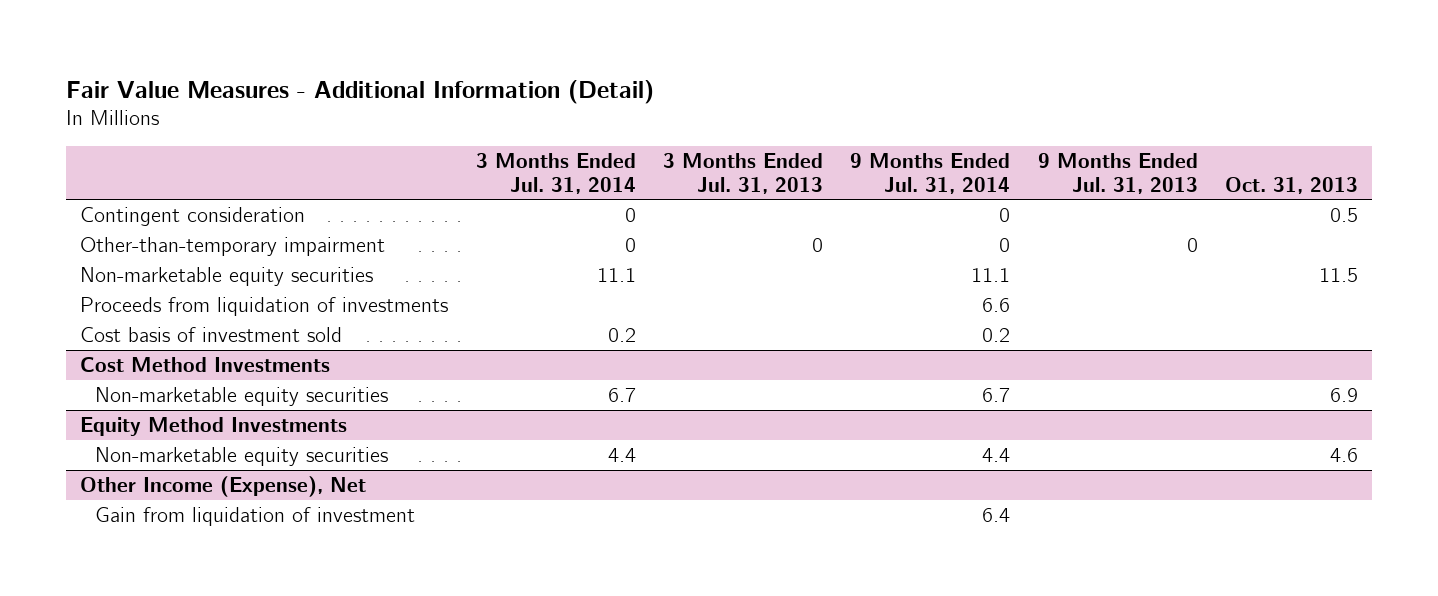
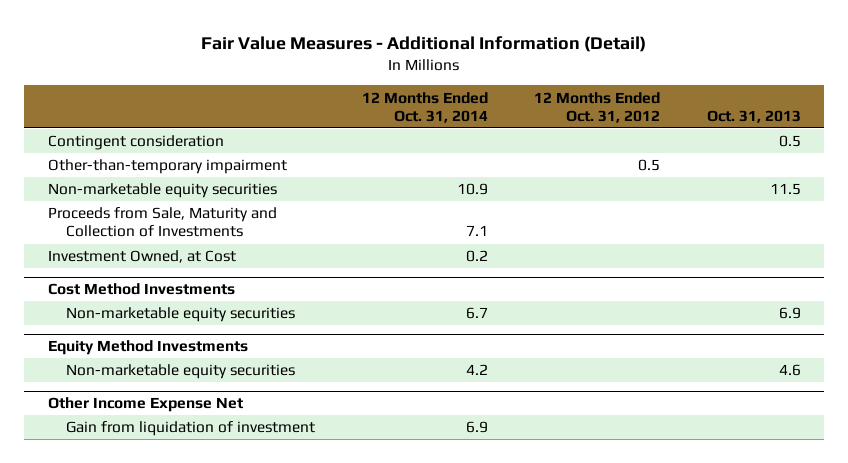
[475,152,636,194] 3 Months Ended Jul. 31, 2014 -> none
[662,152,823,194] 3 Months Ended Jul. 31, 2013 -> none
[850,152,1011,194] 9 Months Ended Jul. 31, 2014 -> none
[1037,152,1198,194] 9 Months Ended Jul. 31, 2013 -> none
none -> [361,91,488,123] 12 Months Ended Oct. 31, 2014
none -> [534,91,661,123] 12 Months Ended Oct. 31, 2012
[80,296,449,316] Proceeds from liquidation of investments -> [47,207,277,238] Proceeds from Sale, Maturity and Collection of Investments
[80,326,343,342] Cost basis of investment sold -> [47,250,236,264] Investment Owned, at Cost
[80,475,367,497] Other Income (Expense), Net -> [47,397,243,413] Other Income Expense Net

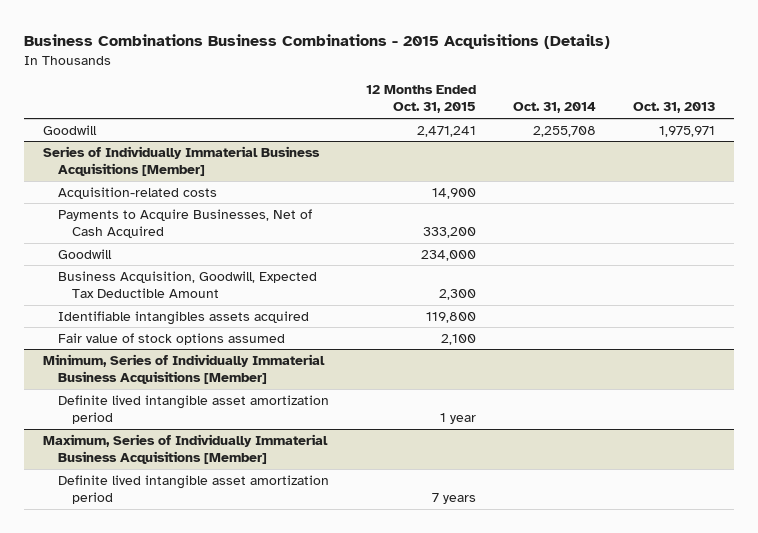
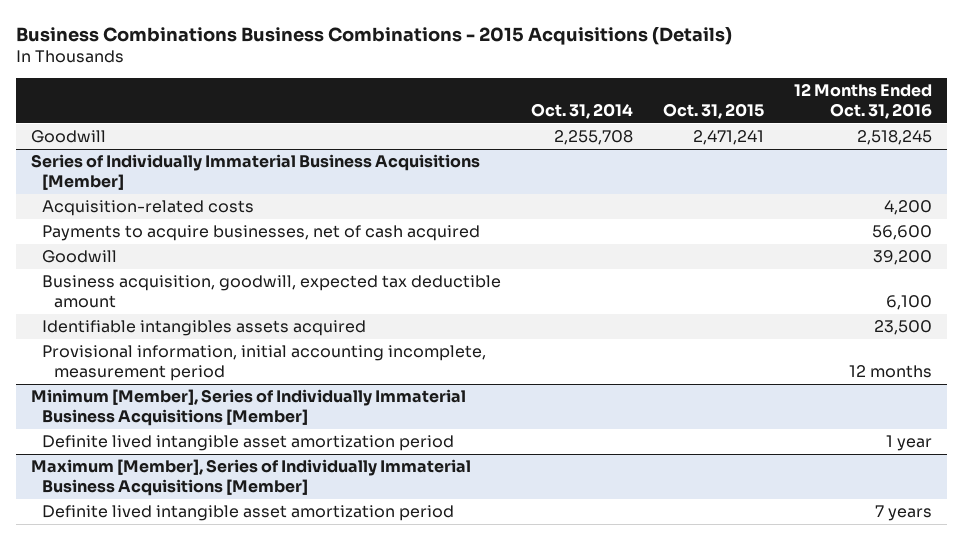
[365,85,476,114] 12 Months Ended Oct. 31, 2015 -> none
[633,102,716,114] Oct. 31, 2013 -> none
none -> [662,102,764,119] Oct. 31, 2015
none -> [793,82,932,119] 12 Months Ended Oct. 31, 2016
[57,208,312,239] Payments to Acquire Businesses, Net of Cash Acquired -> [42,225,481,242] Payments to acquire businesses, net of cash acquired
[57,270,317,299] Business Acquisition, Goodwill, Expected Tax Deductible Amount -> [42,275,502,309] Business acquisition, goodwill, expected tax deductible amount
[57,332,285,345] Fair value of stock options assumed -> none
none -> [42,345,487,382] Provisional information, initial accounting incomplete, measurement period
[42,353,325,385] Minimum, Series of Individually Immaterial Business Acquisitions [Member] -> [31,389,467,427] Minimum [Member], Series of Individually Immaterial Business Acquisitions [Member]
[42,433,328,465] Maximum, Series of Individually Immaterial Business Acquisitions [Member] -> [31,459,472,497] Maximum [Member], Series of Individually Immaterial Business Acquisitions [Member]

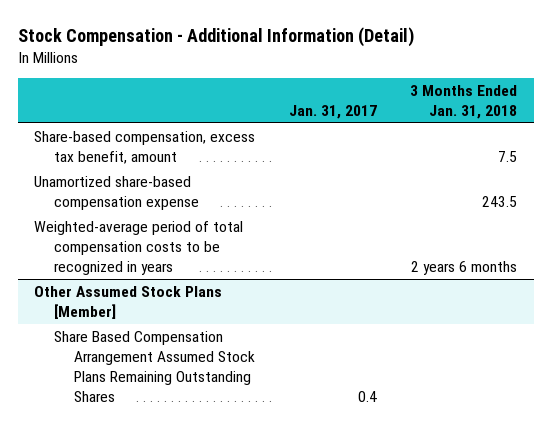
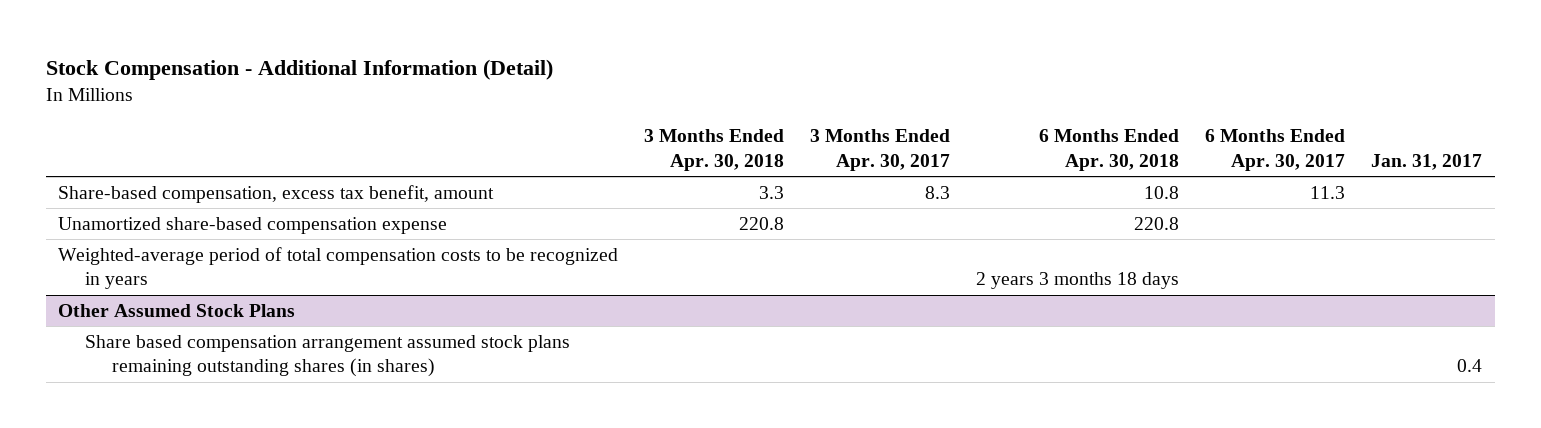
[409,85,517,120] 3 Months Ended Jan. 31, 2018 -> none
none -> [644,129,785,172] 3 Months Ended Apr. 30, 2018
none -> [810,129,951,172] 3 Months Ended Apr. 30, 2017
none -> [1039,129,1180,172] 6 Months Ended Apr. 30, 2018
none -> [1205,129,1346,172] 6 Months Ended Apr. 30, 2017
[34,285,223,319] Other Assumed Stock Plans [Member] -> [58,303,296,317] Other Assumed Stock Plans
[54,330,256,402] Share Based Compensation Arrangement Assumed Stock Plans Remaining Outstanding Shares -> [85,334,571,378] Share based compensation arrangement assumed stock plans remaining outstanding shares (in shares)

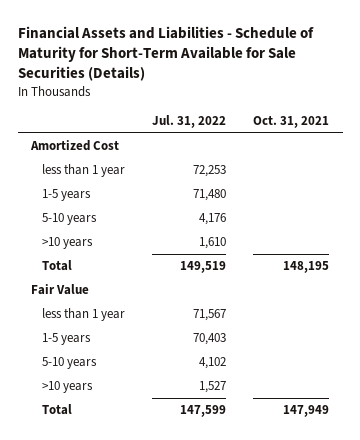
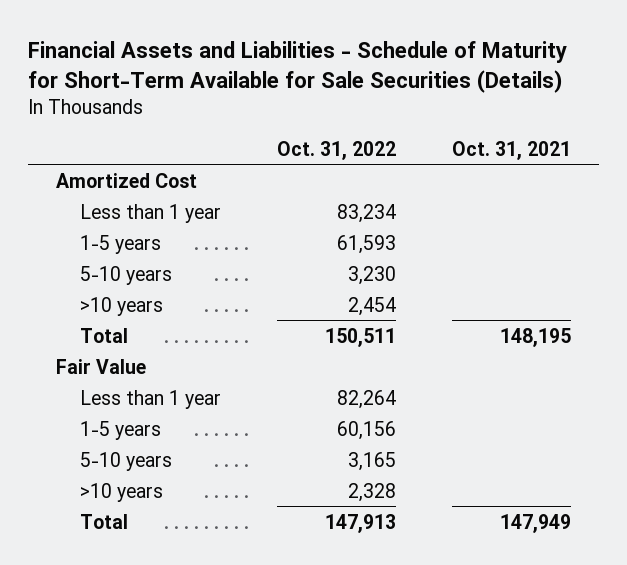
[152,114,227,128] Jul. 31, 2022 -> none
none -> [277,140,397,160] Oct. 31, 2022
[42,164,126,178] less than 1 year -> [80,203,222,223] Less than 1 year
[42,308,126,322] less than 1 year -> [80,389,222,409] Less than 1 year

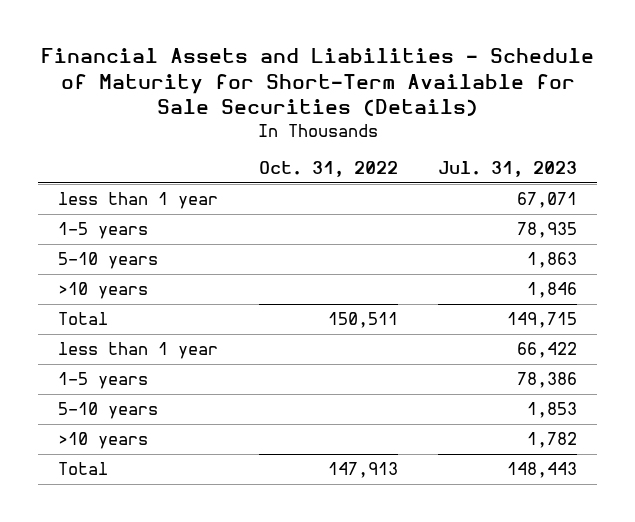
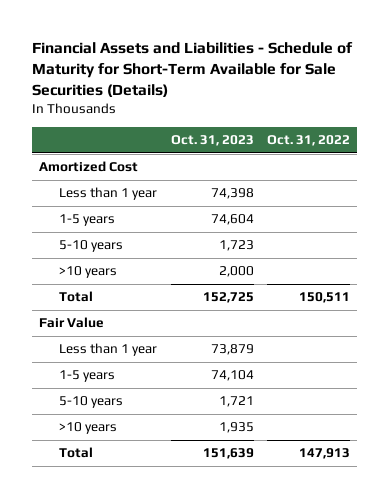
[437,160,577,177] Jul. 31, 2023 -> none
none -> [170,135,254,147] Oct. 31, 2023
none -> [38,161,138,173] Amortized Cost
[58,192,219,210] less than 1 year -> [59,187,158,201] Less than 1 year
none -> [38,317,104,329] Fair Value
[58,342,219,360] less than 1 year -> [59,343,158,357] Less than 1 year

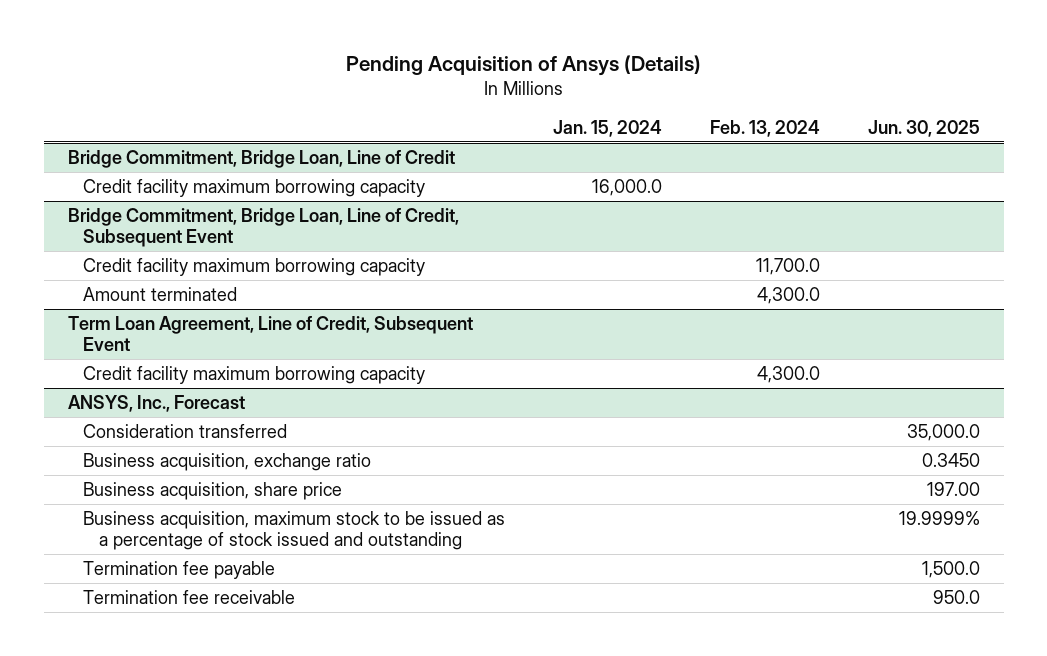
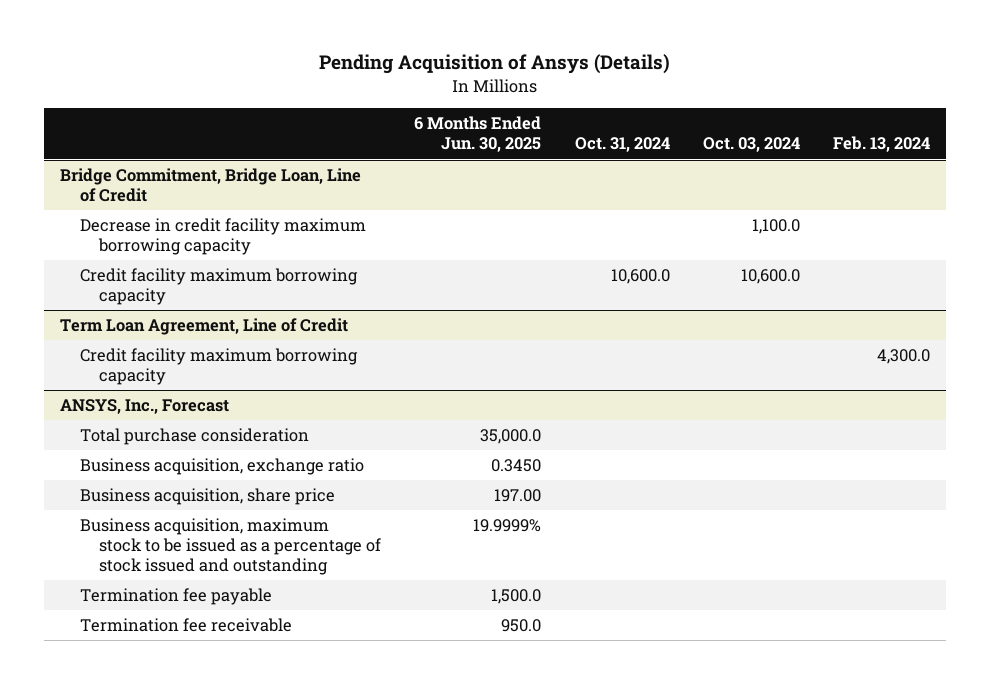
[553,119,663,137] Jan. 15, 2024 -> none
[867,119,980,137] Jun. 30, 2025 -> none
none -> [414,116,542,153] 6 Months Ended Jun. 30, 2025
none -> [574,137,670,153] Oct. 31, 2024
none -> [702,137,800,153] Oct. 03, 2024
none -> [79,218,366,256] Decrease in credit facility maximum borrowing capacity
[67,207,459,248] Bridge Commitment, Bridge Loan, Line of Credit, Subsequent Event -> none
[83,257,426,276] Credit facility maximum borrowing capacity -> none
[83,286,238,301] Amount terminated -> none
[67,315,473,352] Term Loan Agreement, Line of Credit, Subsequent Event -> [60,318,349,336] Term Loan Agreement, Line of Credit
[83,423,288,438] Consideration transferred -> [79,428,309,446] Total purchase consideration

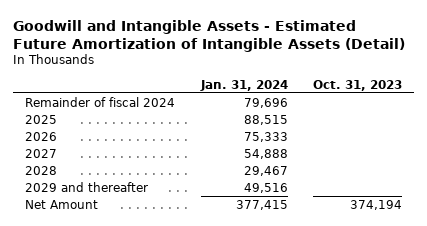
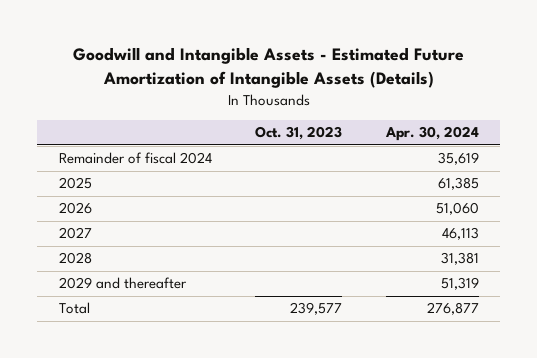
[12,19,405,52] Goodwill and Intangible Assets - Estimated Future Amortization of Intangible Assets (Detail) -> [72,47,464,89] Goodwill and Intangible Assets - Estimated Future Amortization of Intangible Assets (Details)
[199,79,288,91] Jan. 31, 2024 -> none
none -> [384,126,479,142] Apr. 30, 2024
[25,199,99,209] Net Amount -> none
none -> [58,302,90,315] Total

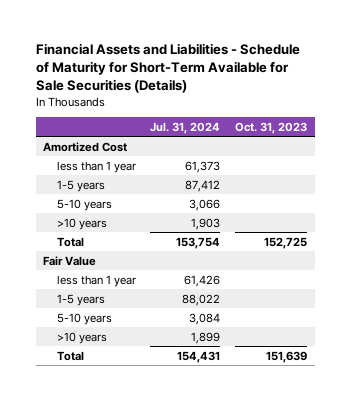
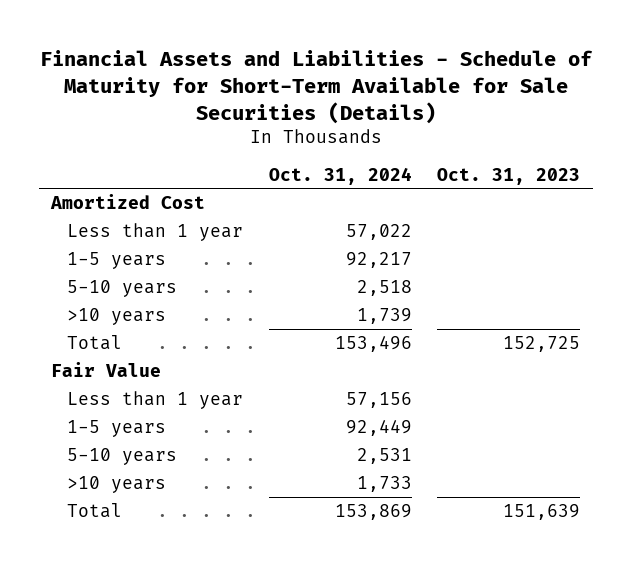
[150,121,221,134] Jul. 31, 2024 -> none
none -> [268,166,412,185] Oct. 31, 2024
[56,160,136,173] less than 1 year -> [67,223,244,242] Less than 1 year
[56,274,136,287] less than 1 year -> [67,391,244,410] Less than 1 year

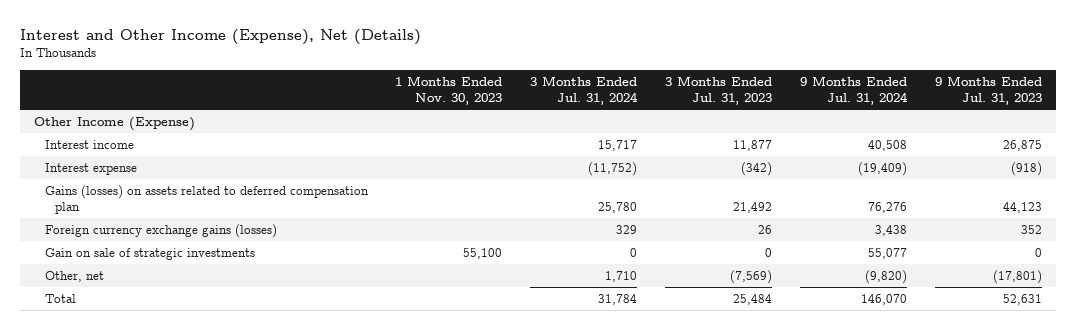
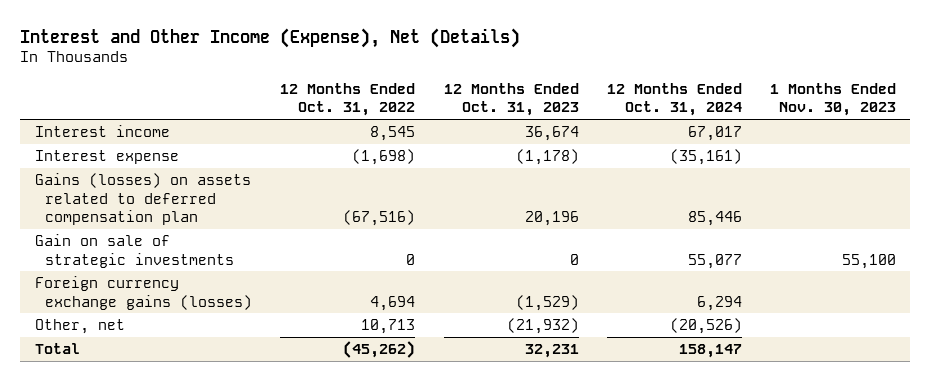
[530,75,639,105] 3 Months Ended Jul. 31, 2024 -> none
[665,75,773,105] 3 Months Ended Jul. 31, 2023 -> none
[800,75,909,105] 9 Months Ended Jul. 31, 2024 -> none
[935,75,1043,105] 9 Months Ended Jul. 31, 2023 -> none
none -> [280,82,416,117] 12 Months Ended Oct. 31, 2022
none -> [443,82,579,117] 12 Months Ended Oct. 31, 2023
none -> [606,82,742,117] 12 Months Ended Oct. 31, 2024
[33,116,195,131] Other Income (Expense) -> none
[44,223,277,238] Foreign currency exchange gains (losses) -> [34,275,252,310] Foreign currency exchange gains (losses)

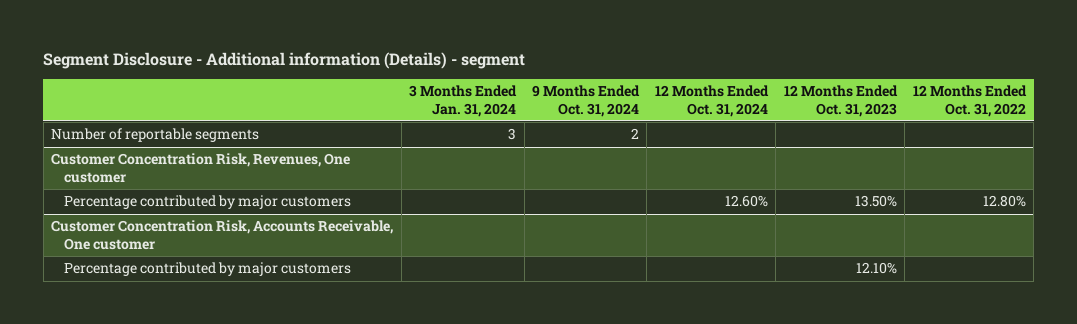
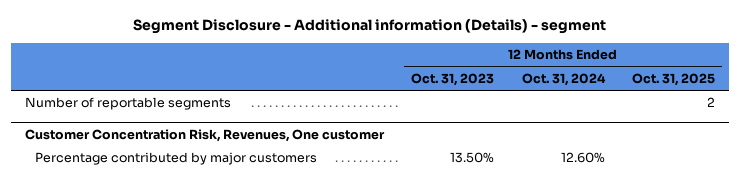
[409,85,518,117] 3 Months Ended Jan. 31, 2024 -> none
[531,85,640,117] 9 Months Ended Oct. 31, 2024 -> none
[912,85,1027,117] 12 Months Ended Oct. 31, 2022 -> none
none -> [632,72,716,86] Oct. 31, 2025
[51,220,394,250] Customer Concentration Risk, Accounts Receivable, One customer -> none
[63,262,351,277] Percentage contributed by major customers -> none

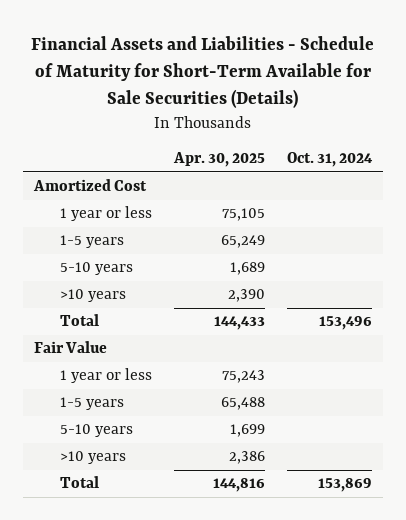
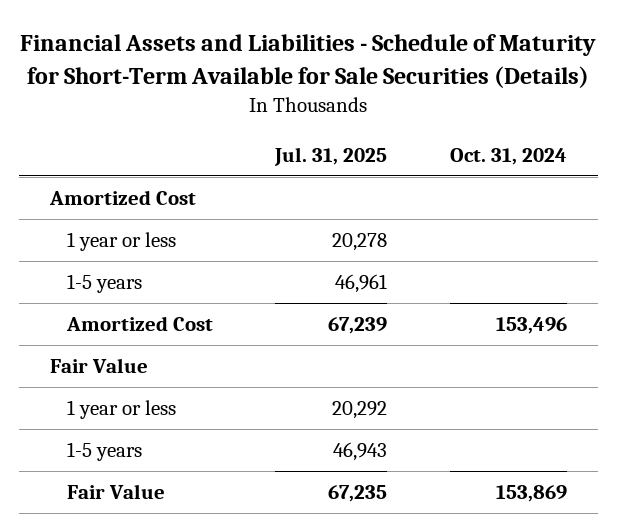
[172,152,265,168] Apr. 30, 2025 -> none
none -> [274,146,388,166] Jul. 31, 2025
[59,262,133,276] 5-10 years -> none
[59,289,126,303] >10 years -> none
[59,314,99,327] Total -> [65,316,213,332] Amortized Cost
[59,424,133,438] 5-10 years -> none
[59,451,126,465] >10 years -> none
[59,476,99,489] Total -> [66,484,165,500] Fair Value

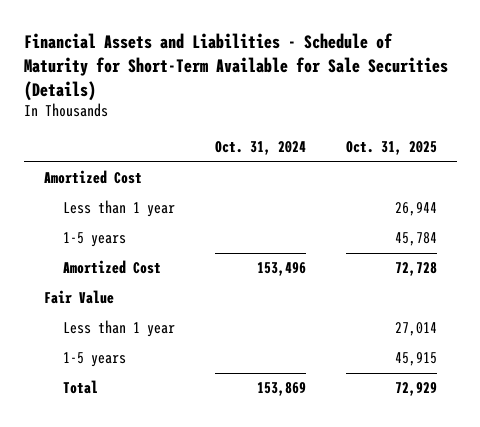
[274,146,388,166] Jul. 31, 2025 -> none
none -> [345,141,437,156] Oct. 31, 2025
[66,232,176,252] 1 year or less -> [62,200,175,218] Less than 1 year
[66,400,176,420] 1 year or less -> [62,320,175,338] Less than 1 year
[66,484,165,500] Fair Value -> [62,380,98,395] Total

